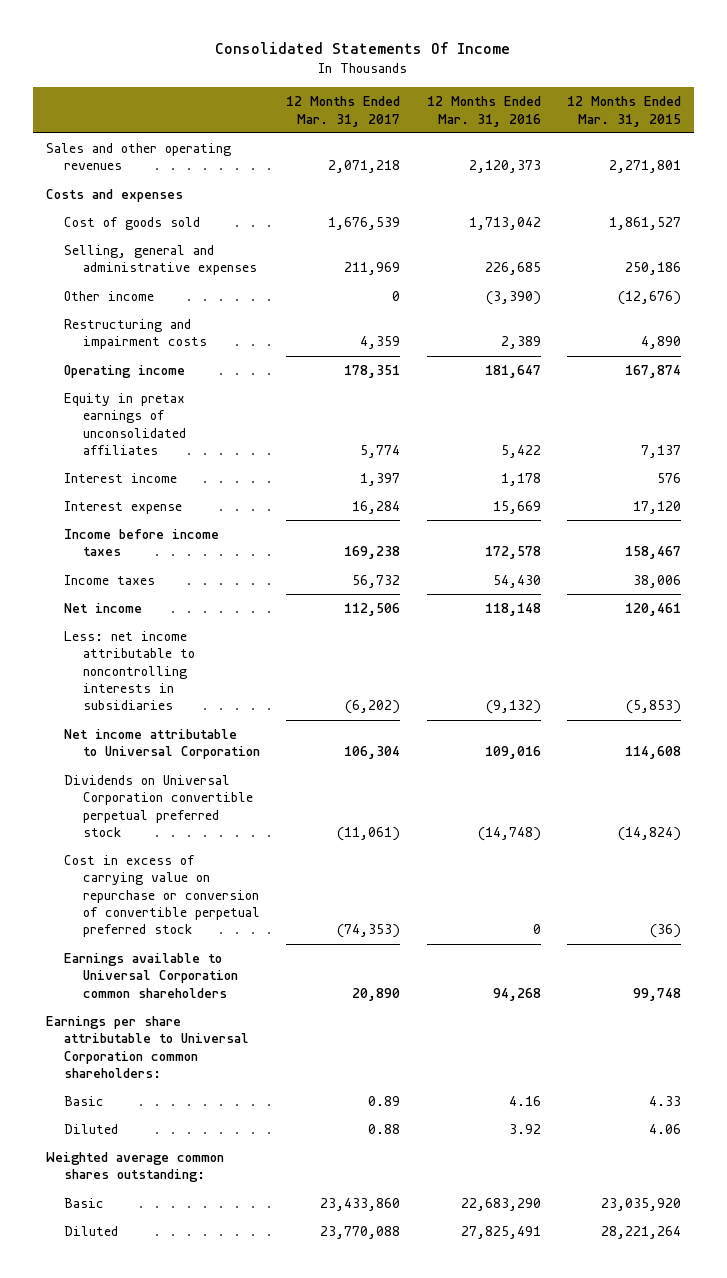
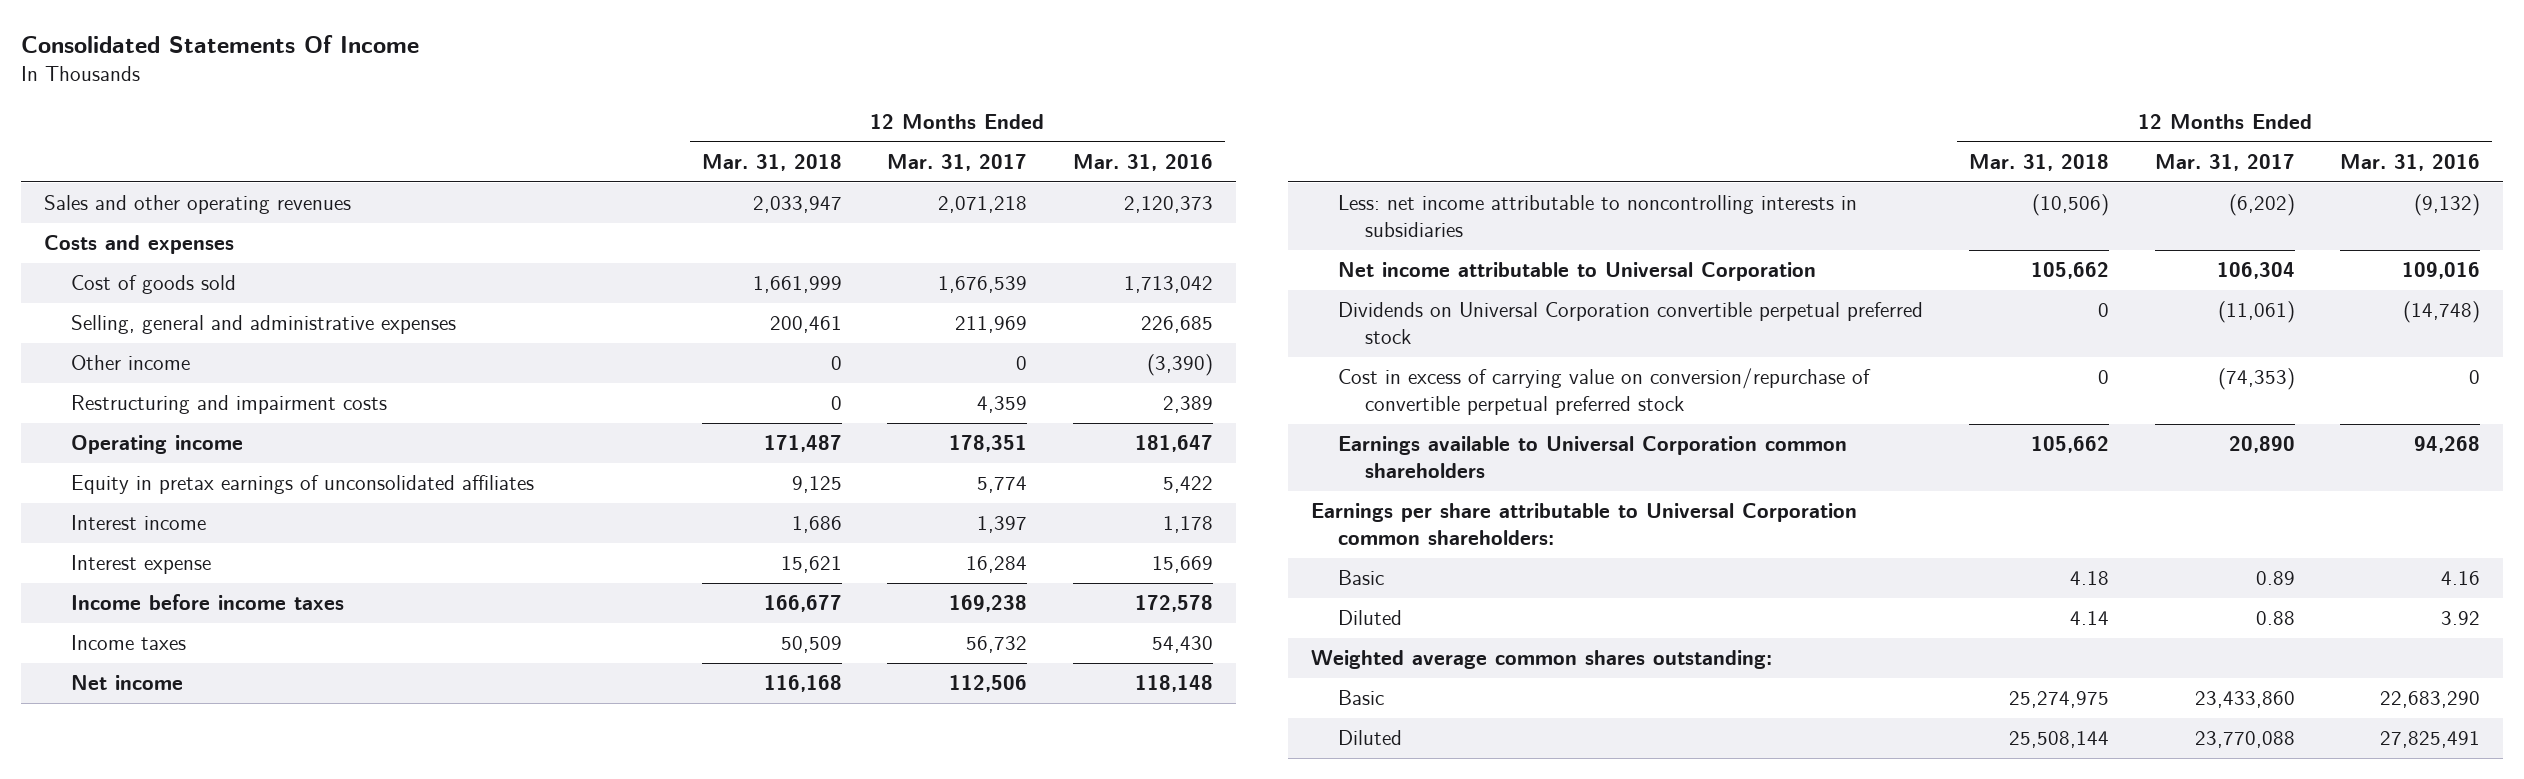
[566,96,681,127] 12 Months Ended Mar. 31, 2015 -> none
none -> [701,153,842,171] Mar. 31, 2018
[64,855,261,938] Cost in excess of carrying value on repurchase or conversion of convertible perpetual preferred stock -> [1337,368,1871,415] Cost in excess of carrying value on conversion/repurchase of convertible perpetual preferred stock

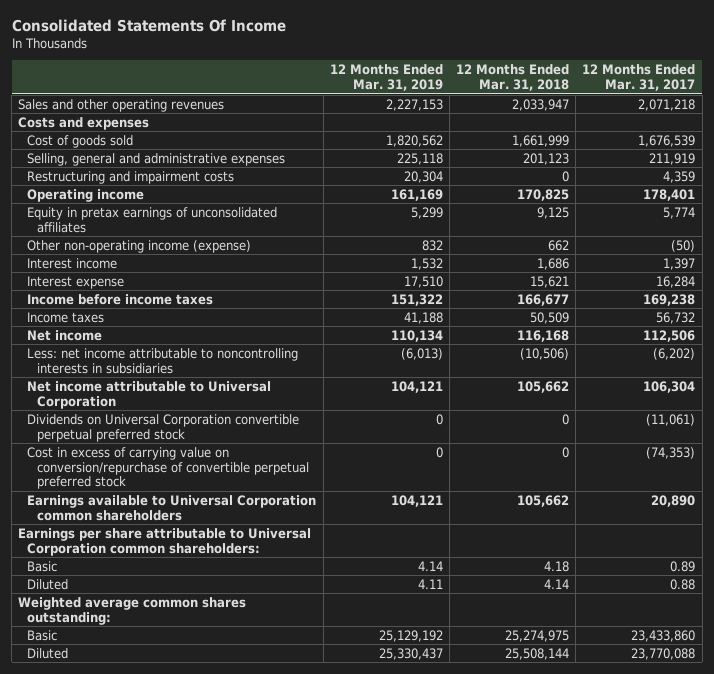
[1073,153,1214,171] Mar. 31, 2016 -> none
none -> [329,64,443,91] 12 Months Ended Mar. 31, 2019
[70,355,190,371] Other income -> none
[769,316,842,334] 200,461 -> [523,152,570,165] 201,123
[955,316,1028,334] 211,969 -> [649,152,696,165] 211,919
[763,435,842,453] 171,487 -> [517,188,570,201] 170,825
[949,435,1028,453] 178,351 -> [643,188,696,201] 178,401
none -> [27,239,252,253] Other non-operating income (expense)

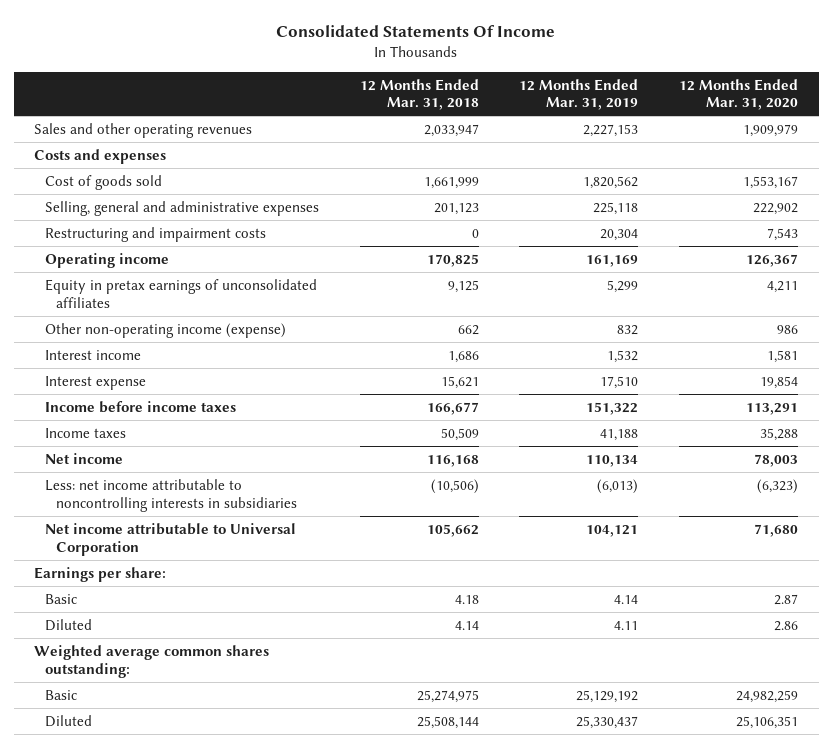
[582,64,696,91] 12 Months Ended Mar. 31, 2017 -> none
none -> [679,78,799,111] 12 Months Ended Mar. 31, 2020
[27,413,300,442] Dividends on Universal Corporation convertible perpetual preferred stock -> none
[27,446,309,490] Cost in excess of carrying value on conversion/repurchase of convertible perpetual preferred stock -> none
[27,494,317,521] Earnings available to Universal Corporation common shareholders -> none
[18,527,312,556] Earnings per share attributable to Universal Corporation common shareholders: -> [34,566,167,582] Earnings per share:

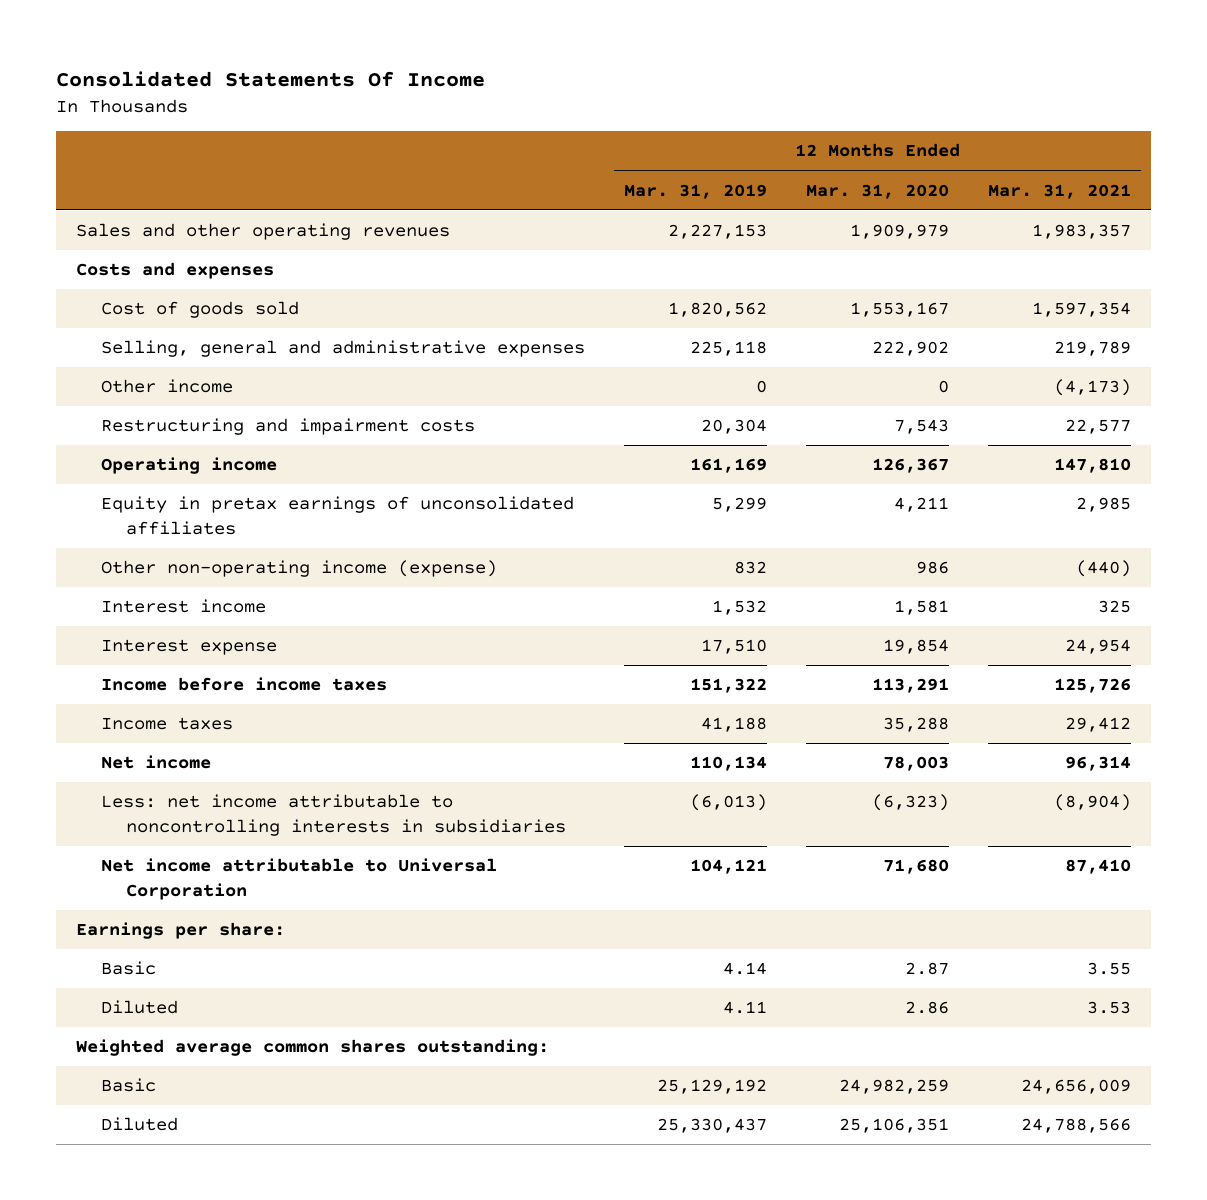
[359,78,479,111] 12 Months Ended Mar. 31, 2018 -> none
none -> [988,183,1132,199] Mar. 31, 2021
none -> [101,379,234,394] Other income

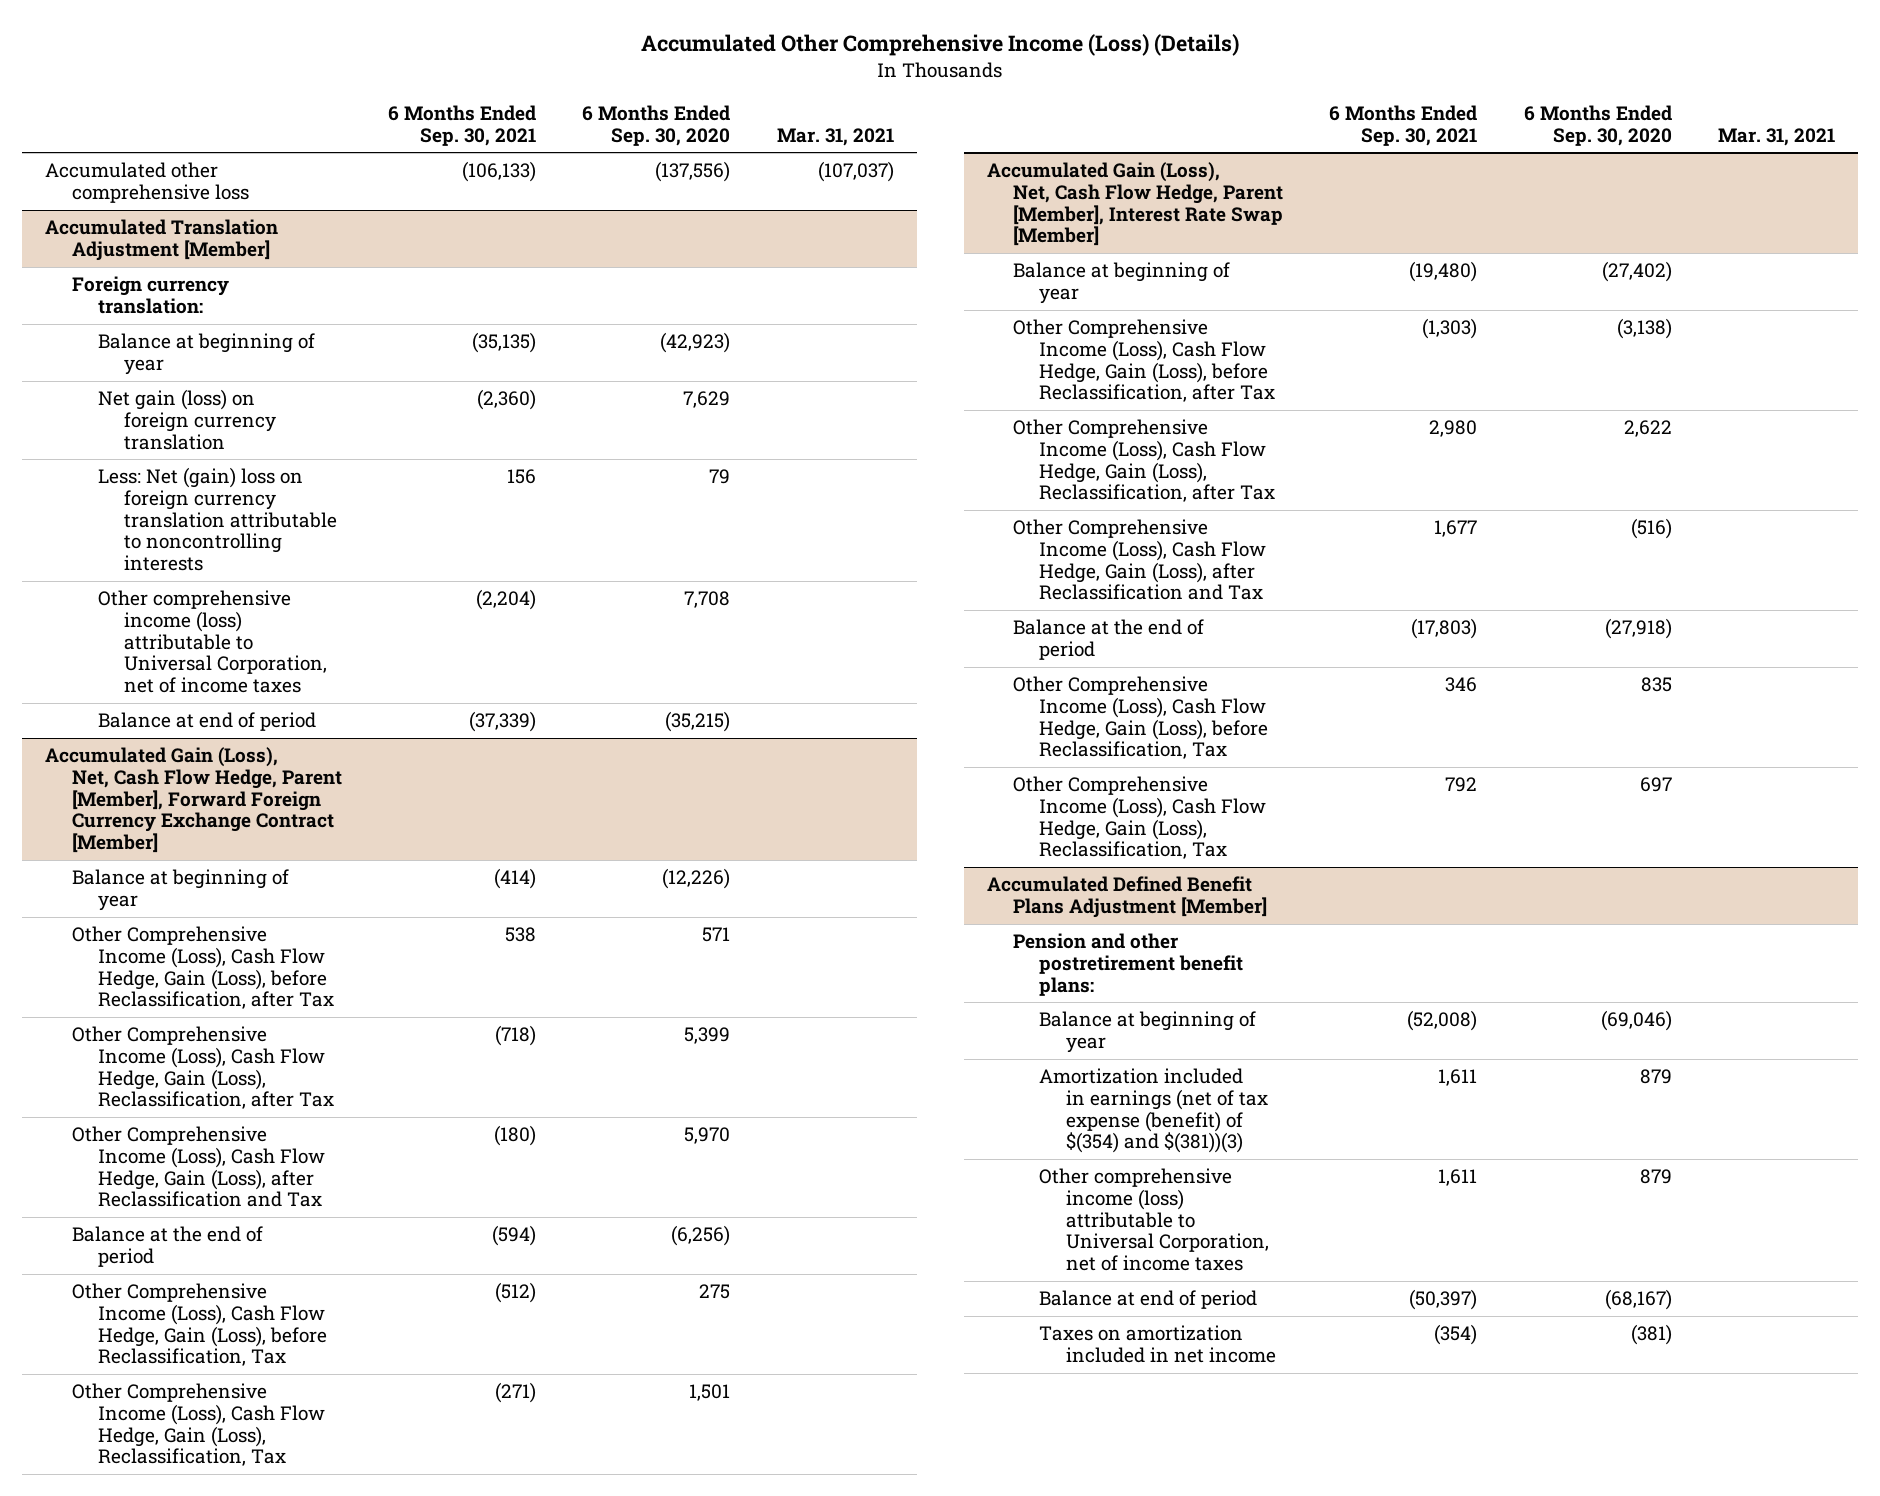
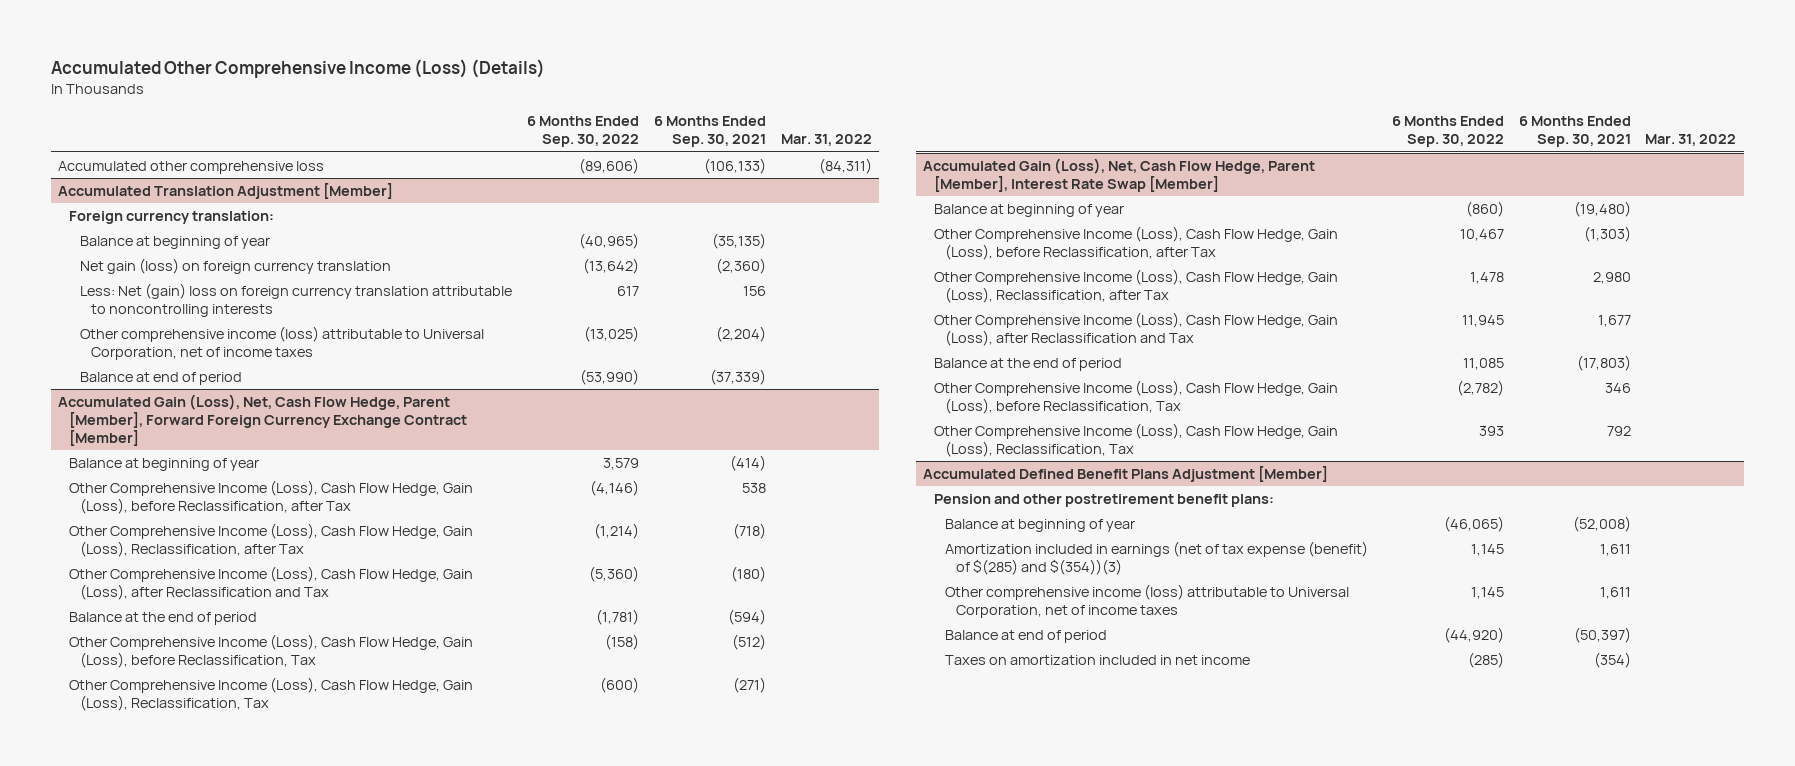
[582,104,731,146] 6 Months Ended Sep. 30, 2020 -> none
[776,127,894,146] Mar. 31, 2021 -> none
none -> [527,116,640,148] 6 Months Ended Sep. 30, 2022
none -> [780,134,872,147] Mar. 31, 2022
[1039,1068,1268,1154] Amortization included in earnings (net of tax expense (benefit) of $(354) and $(381))(3) -> [945,540,1369,576] Amortization included in earnings (net of tax expense (benefit) of $(285) and $(354))(3)

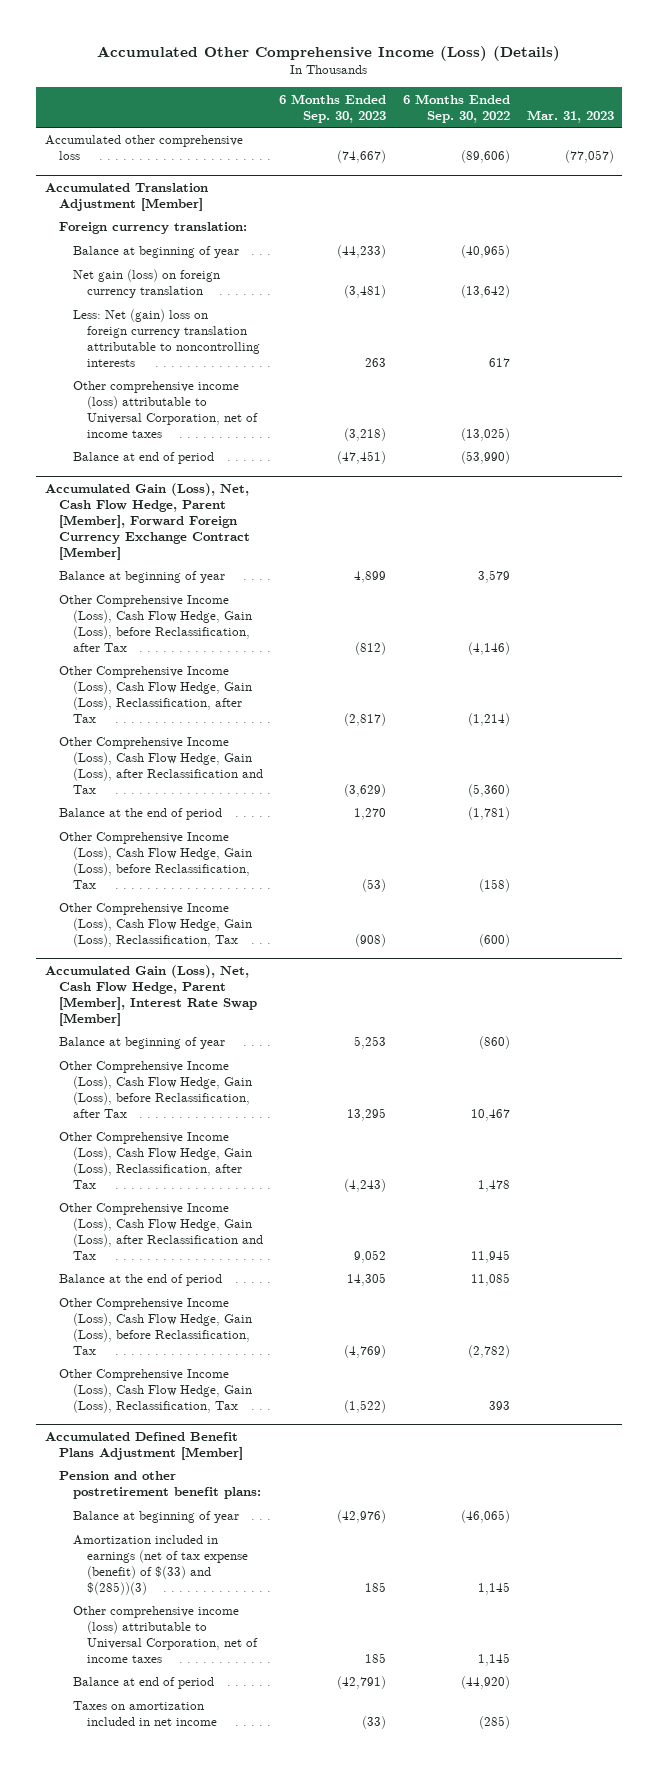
[653,116,766,148] 6 Months Ended Sep. 30, 2021 -> none
[780,134,872,147] Mar. 31, 2022 -> none
none -> [279,93,387,123] 6 Months Ended Sep. 30, 2023
none -> [526,109,614,123] Mar. 31, 2023
[945,540,1369,576] Amortization included in earnings (net of tax expense (benefit) of $(285) and $(354))(3) -> [72,1535,248,1595] Amortization included in earnings (net of tax expense (benefit) of $(33) and $(285))(3)

